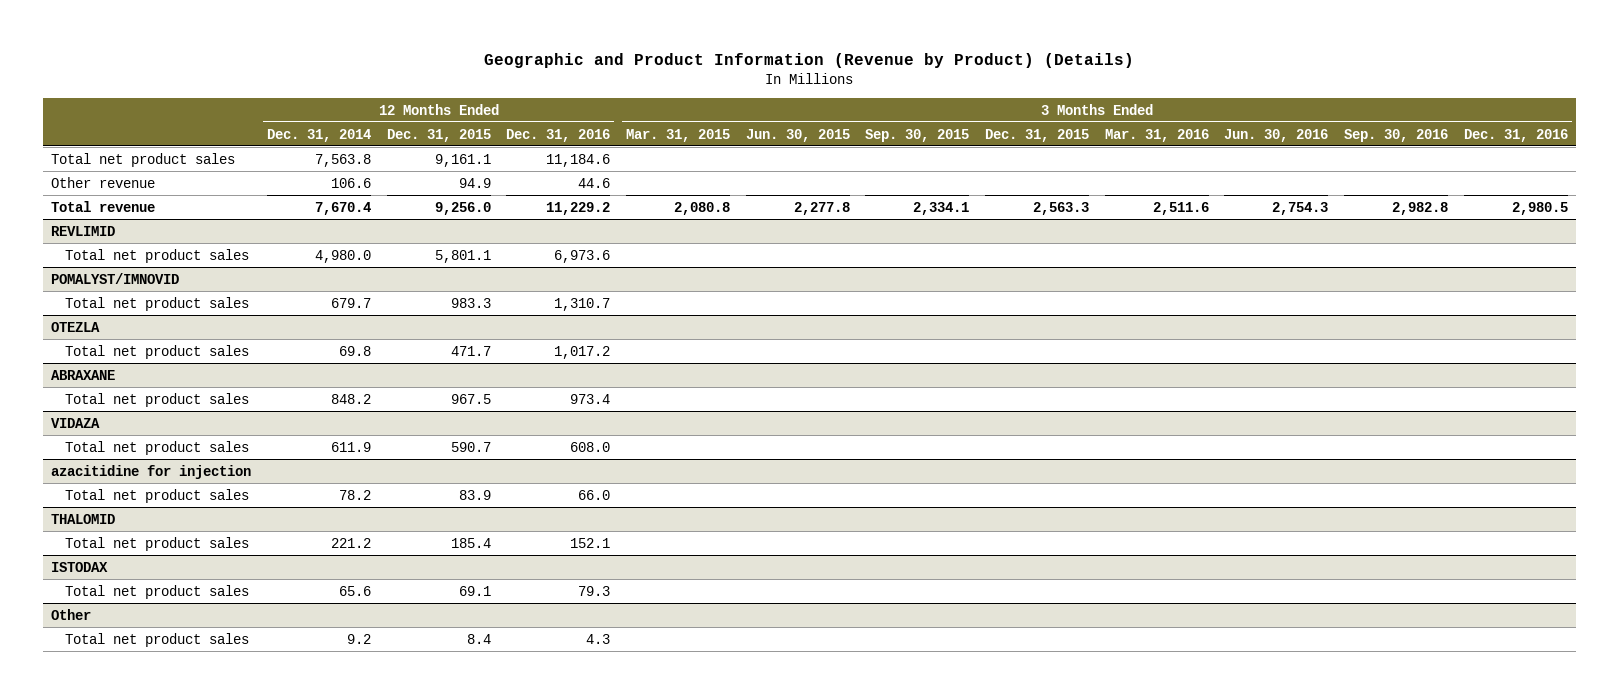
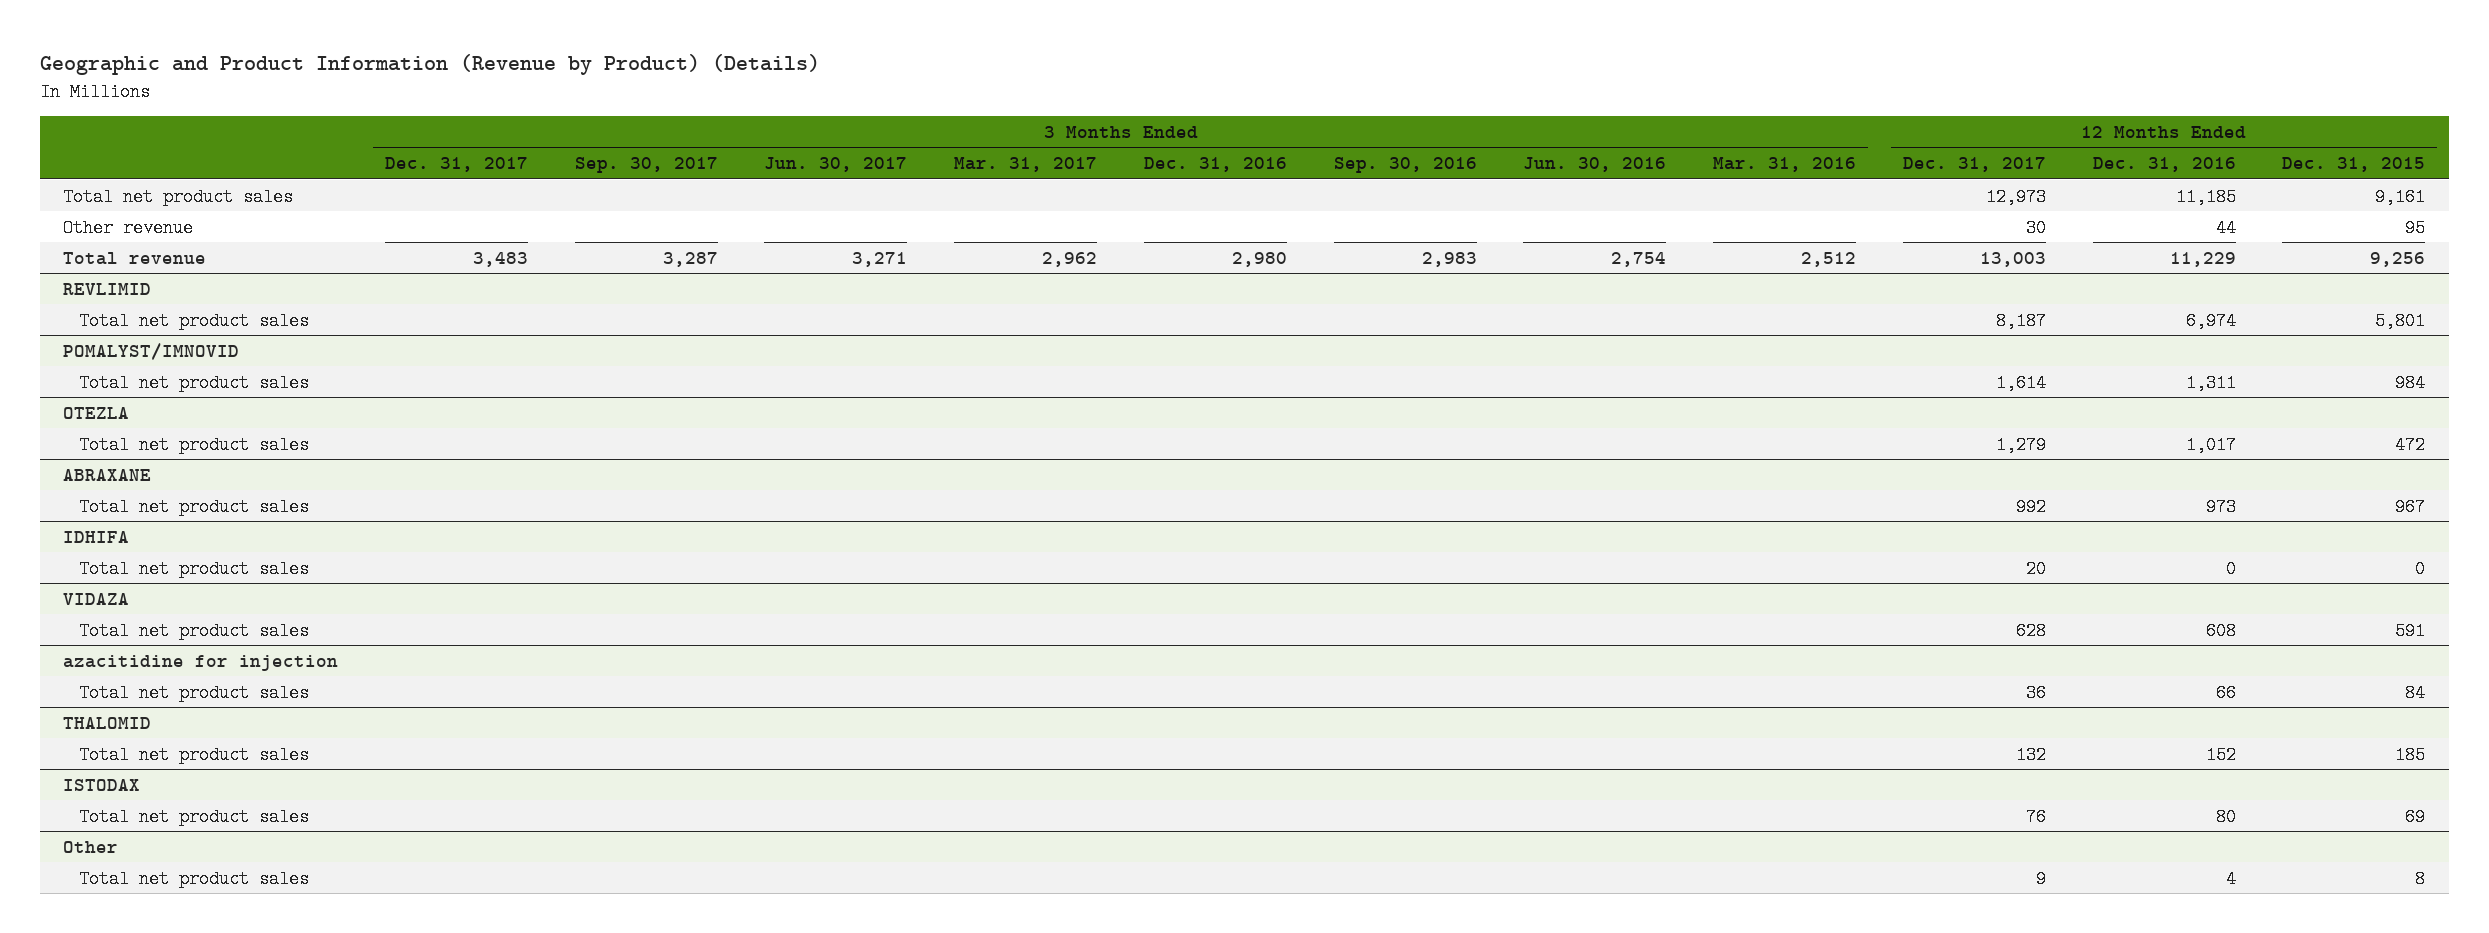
[266,128,371,142] Dec. 31, 2014 -> none
[625,128,730,142] Mar. 31, 2015 -> none
[745,128,850,142] Jun. 30, 2015 -> none
[865,128,970,142] Sep. 30, 2015 -> none
[985,128,1090,142] Dec. 31, 2015 -> none
none -> [384,157,528,173] Dec. 31, 2017
none -> [574,157,718,174] Sep. 30, 2017
none -> [764,157,908,173] Jun. 30, 2017
none -> [954,157,1098,173] Mar. 31, 2017
none -> [1902,157,2046,173] Dec. 31, 2017
[434,153,491,167] 9,161.1 -> [2375,187,2426,206] 9,161
[546,153,611,167] 11,184.6 -> [2175,187,2236,206] 11,185
[458,177,491,188] 94.9 -> [2405,218,2426,237] 95
[578,177,611,188] 44.6 -> [2215,218,2236,237] 44
[434,201,491,215] 9,256.0 -> [2370,251,2426,267] 9,256
[546,201,611,215] 11,229.2 -> [2169,251,2236,267] 11,229
[1152,201,1209,215] 2,511.6 -> [1801,251,1857,267] 2,512
[1272,201,1329,215] 2,754.3 -> [1611,251,1667,267] 2,754
[1392,201,1449,215] 2,982.8 -> [1421,251,1477,267] 2,983
[1511,201,1568,215] 2,980.5 -> [1231,251,1287,267] 2,980
[434,249,491,263] 5,801.1 -> [2375,311,2426,330] 5,801
[554,249,611,263] 6,973.6 -> [2185,311,2236,330] 6,974
[450,297,491,308] 983.3 -> [2395,373,2426,392] 984
[554,297,611,311] 1,310.7 -> [2185,373,2236,392] 1,311
[450,345,491,356] 471.7 -> [2395,435,2426,454] 472
[554,345,611,359] 1,017.2 -> [2185,435,2236,454] 1,017
[450,393,491,404] 967.5 -> [2395,497,2426,516] 967
[570,393,611,404] 973.4 -> [2205,497,2236,516] 973
none -> [63,530,130,543] IDHIFA
none -> [79,559,310,578] Total net product sales
[450,441,491,452] 590.7 -> [2395,621,2426,640] 591
[570,441,611,452] 608.0 -> [2205,621,2236,640] 608
[458,489,491,500] 83.9 -> [2405,683,2426,702] 84
[578,489,611,500] 66.0 -> [2215,683,2236,702] 66
[450,537,491,548] 185.4 -> [2395,745,2426,764] 185
[570,537,611,548] 152.1 -> [2205,745,2236,764] 152
[458,585,491,596] 69.1 -> [2405,807,2426,826] 69
[578,585,611,596] 79.3 -> [2215,807,2236,826] 80
[466,633,491,644] 8.4 -> [2415,869,2426,888] 8
[586,633,611,644] 4.3 -> [2225,869,2236,888] 4

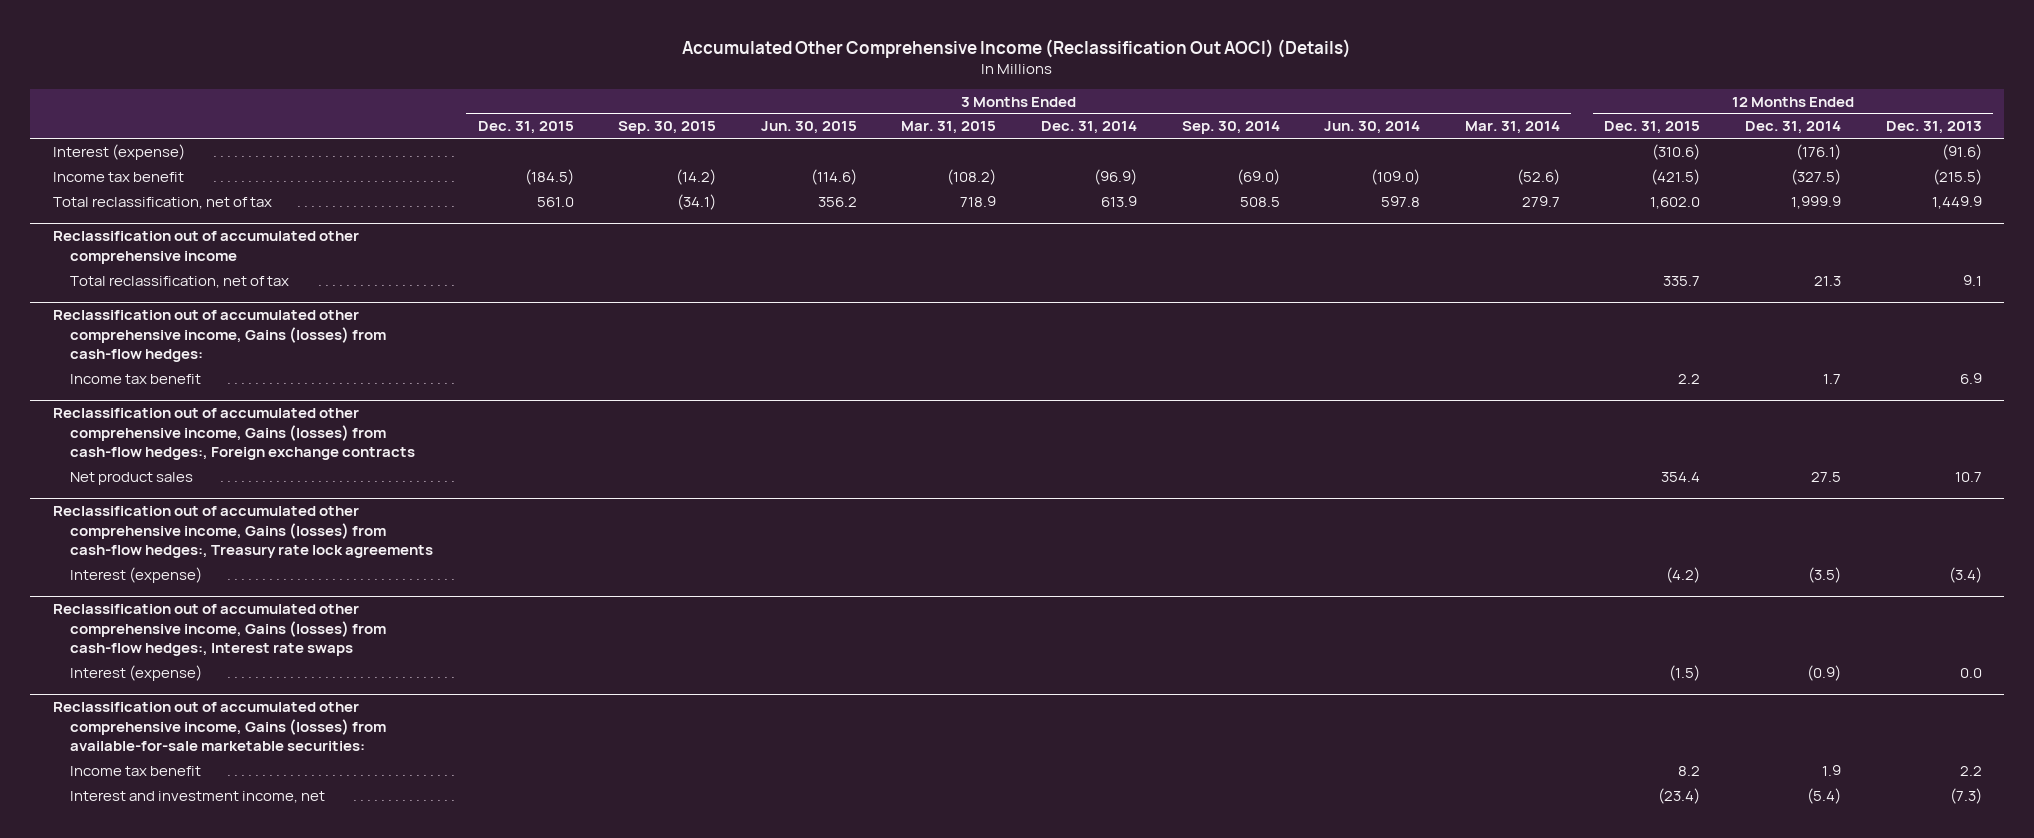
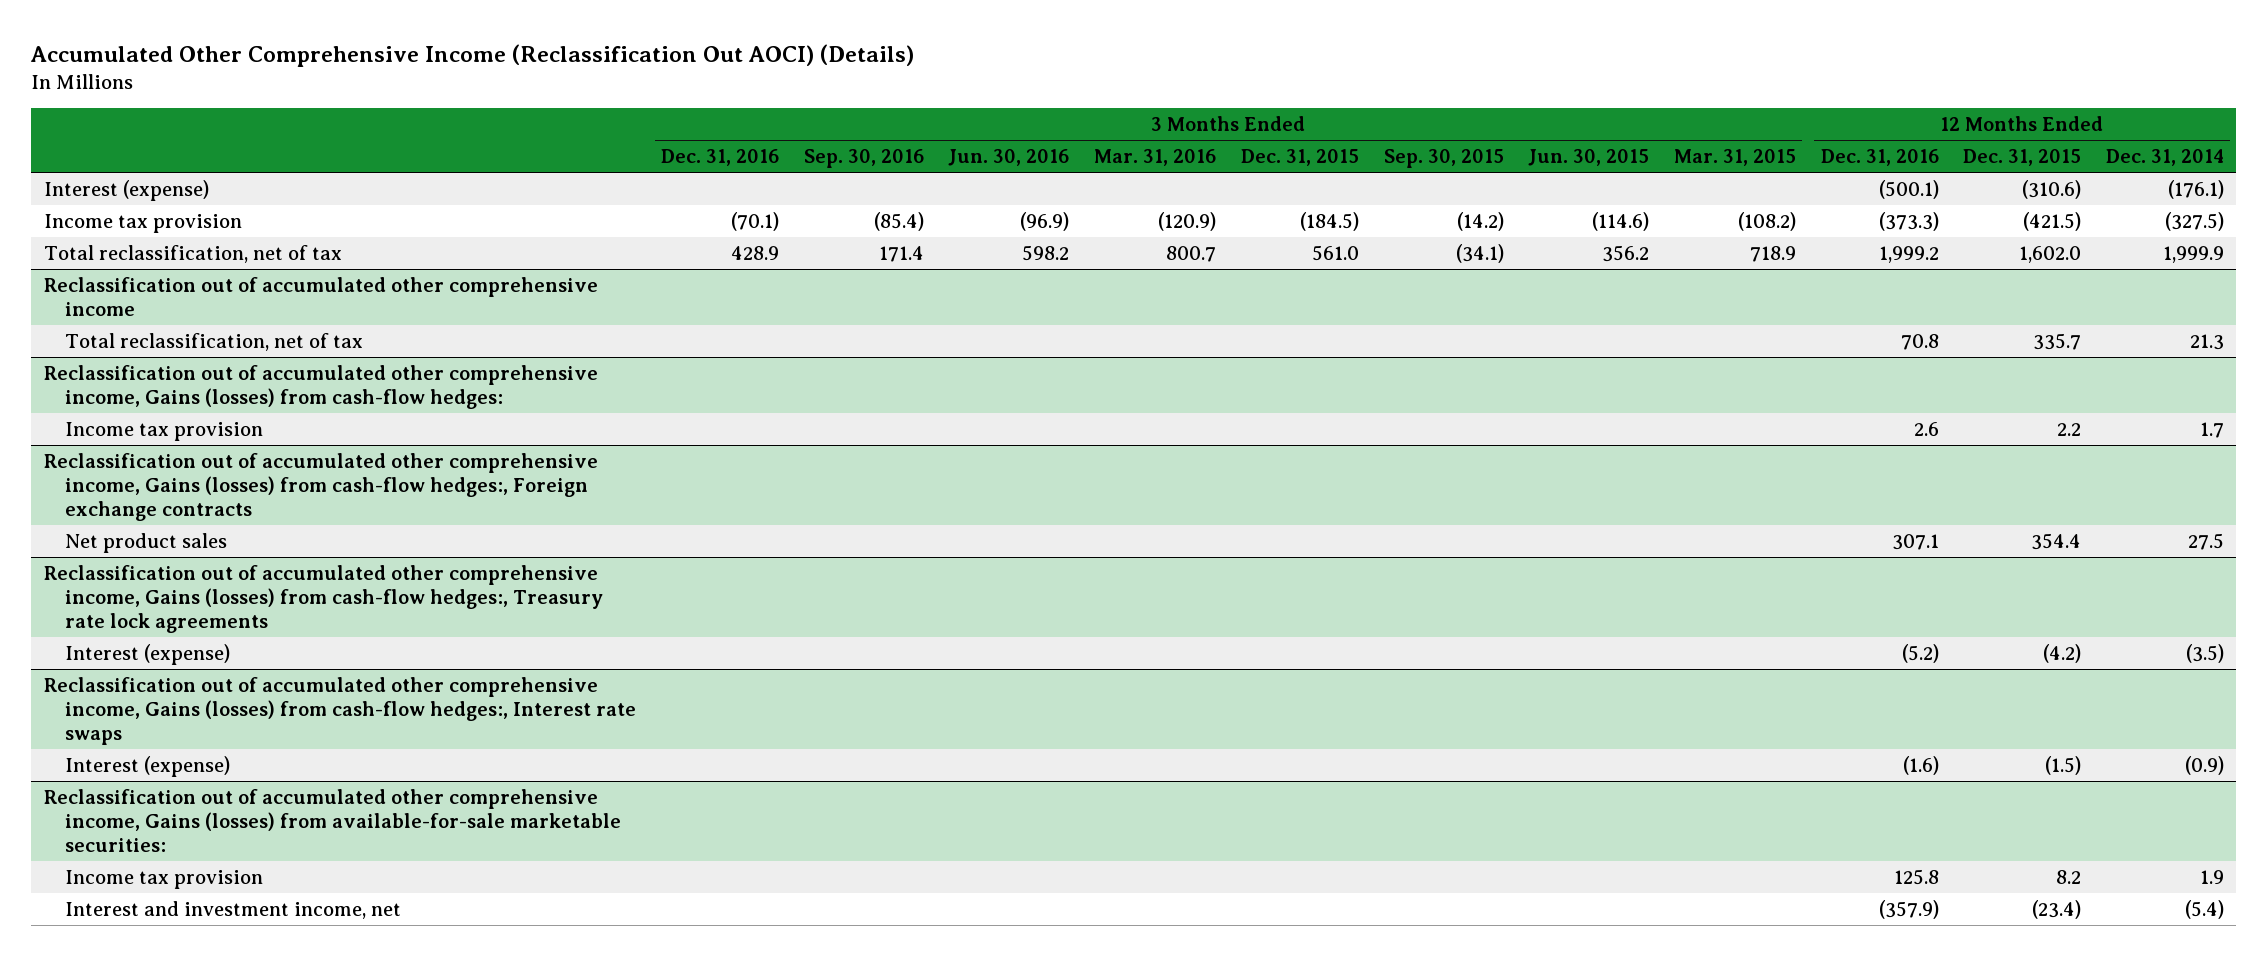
[1040,121,1137,135] Dec. 31, 2014 -> none
[1181,121,1280,135] Sep. 30, 2014 -> none
[1324,121,1421,135] Jun. 30, 2014 -> none
[1464,121,1560,135] Mar. 31, 2014 -> none
[1885,121,1982,135] Dec. 31, 2013 -> none
none -> [661,149,780,167] Dec. 31, 2016
none -> [803,149,924,169] Sep. 30, 2016
none -> [948,149,1070,167] Jun. 30, 2016
none -> [1094,149,1217,167] Mar. 31, 2016
none -> [1820,149,1939,167] Dec. 31, 2016
[52,171,184,182] Income tax benefit -> [43,213,242,233] Income tax provision
[69,373,201,384] Income tax benefit -> [65,421,264,441] Income tax provision
[69,765,201,776] Income tax benefit -> [65,869,264,889] Income tax provision

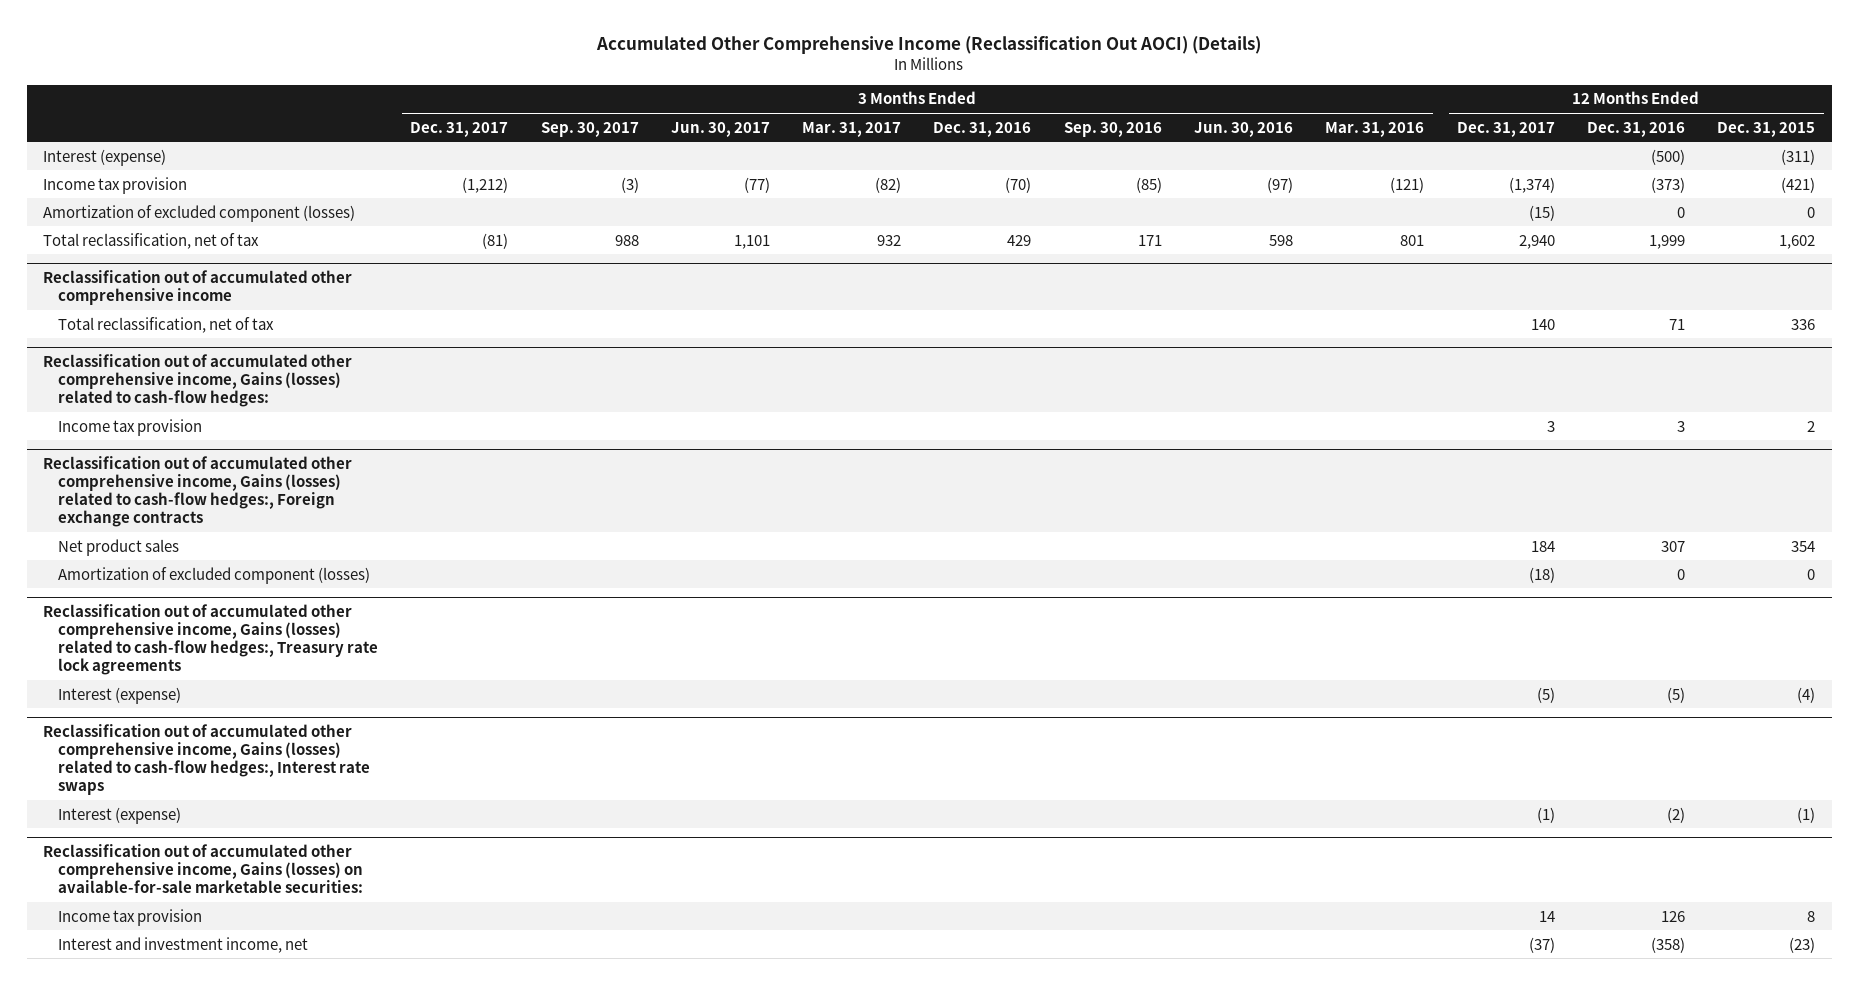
[1240,149,1359,167] Dec. 31, 2015 -> none
[1383,149,1504,169] Sep. 30, 2015 -> none
[1528,149,1650,167] Jun. 30, 2015 -> none
[1673,149,1796,167] Mar. 31, 2015 -> none
[2105,149,2224,167] Dec. 31, 2014 -> none
none -> [410,121,509,137] Dec. 31, 2017
none -> [540,121,639,137] Sep. 30, 2017
none -> [670,121,770,137] Jun. 30, 2017
none -> [802,121,902,137] Mar. 31, 2017
none -> [1456,121,1555,137] Dec. 31, 2017
[1878,179,1939,199] (500.1) -> [1651,148,1686,165] (500)
[2022,179,2082,199] (310.6) -> [1781,148,1816,165] (311)
[731,211,780,231] (70.1) -> [1005,176,1032,193] (70)
[873,211,924,231] (85.4) -> [1135,176,1162,193] (85)
[1020,211,1070,231] (96.9) -> [1267,176,1294,193] (97)
[1158,211,1217,231] (120.9) -> [1390,176,1425,193] (121)
[1878,211,1939,231] (373.3) -> [1651,176,1686,193] (373)
[2023,211,2082,231] (421.5) -> [1781,176,1816,193] (421)
none -> [43,204,356,222] Amortization of excluded component (losses)
[731,245,780,260] 428.9 -> [1007,234,1032,246] 429
[878,245,924,262] 171.4 -> [1137,234,1162,246] 171
[1022,244,1070,261] 598.2 -> [1269,234,1294,246] 598
[1166,245,1217,262] 800.7 -> [1400,234,1425,246] 801
[1878,245,1939,263] 1,999.2 -> [1649,234,1686,249] 1,999
[2019,245,2082,263] 1,602.0 -> [1779,234,1816,249] 1,602
[1900,333,1939,350] 70.8 -> [1669,318,1686,330] 71
[2033,332,2082,350] 335.7 -> [1791,318,1816,330] 336
[43,364,598,409] Reclassification out of accumulated other comprehensive income, Gains (losses) from cash-flow hedges: -> [43,353,353,408] Reclassification out of accumulated other comprehensive income, Gains (losses) related to cash-flow hedges:
[1913,421,1939,436] 2.6 -> [1677,420,1686,432] 3
[2057,422,2082,436] 2.2 -> [1807,420,1816,432] 2
[43,452,598,521] Reclassification out of accumulated other comprehensive income, Gains (losses) from cash-flow hedges:, Foreign exchange contracts -> [43,455,353,528] Reclassification out of accumulated other comprehensive income, Gains (losses) related to cash-flow hedges:, Foreign exchange contracts
[1891,533,1939,550] 307.1 -> [1661,540,1686,552] 307
[2031,532,2082,550] 354.4 -> [1791,540,1816,552] 354
none -> [57,566,370,584] Amortization of excluded component (losses)
[43,564,604,633] Reclassification out of accumulated other comprehensive income, Gains (losses) from cash-flow hedges:, Treasury rate lock agreements -> [43,603,378,676] Reclassification out of accumulated other comprehensive income, Gains (losses) related to cash-flow hedges:, Treasury rate lock agreements
[1901,643,1939,663] (5.2) -> [1667,686,1686,703] (5)
[2043,643,2082,663] (4.2) -> [1797,686,1816,703] (4)
[43,676,637,745] Reclassification out of accumulated other comprehensive income, Gains (losses) from cash-flow hedges:, Interest rate swaps -> [43,723,370,796] Reclassification out of accumulated other comprehensive income, Gains (losses) related to cash-flow hedges:, Interest rate swaps
[1902,755,1939,775] (1.6) -> [1667,806,1686,823] (2)
[2045,755,2082,775] (1.5) -> [1797,806,1816,823] (1)
[43,788,622,852] Reclassification out of accumulated other comprehensive income, Gains (losses) from available-for-sale marketable securities: -> [43,843,363,894] Reclassification out of accumulated other comprehensive income, Gains (losses) on available-for-sale marketable securities:
[1893,868,1939,885] 125.8 -> [1661,910,1686,922] 126
[2056,869,2082,884] 8.2 -> [1807,910,1816,922] 8
[1878,899,1939,919] (357.9) -> [1651,936,1686,953] (358)
[2032,899,2082,919] (23.4) -> [1789,936,1816,953] (23)

